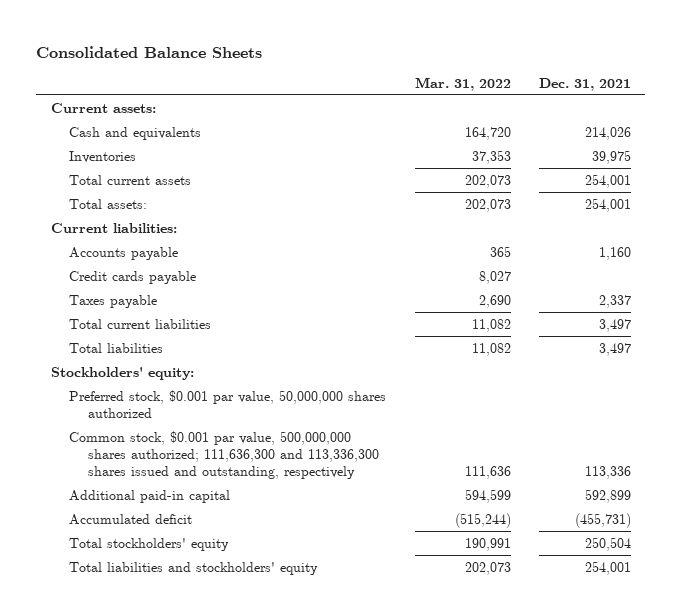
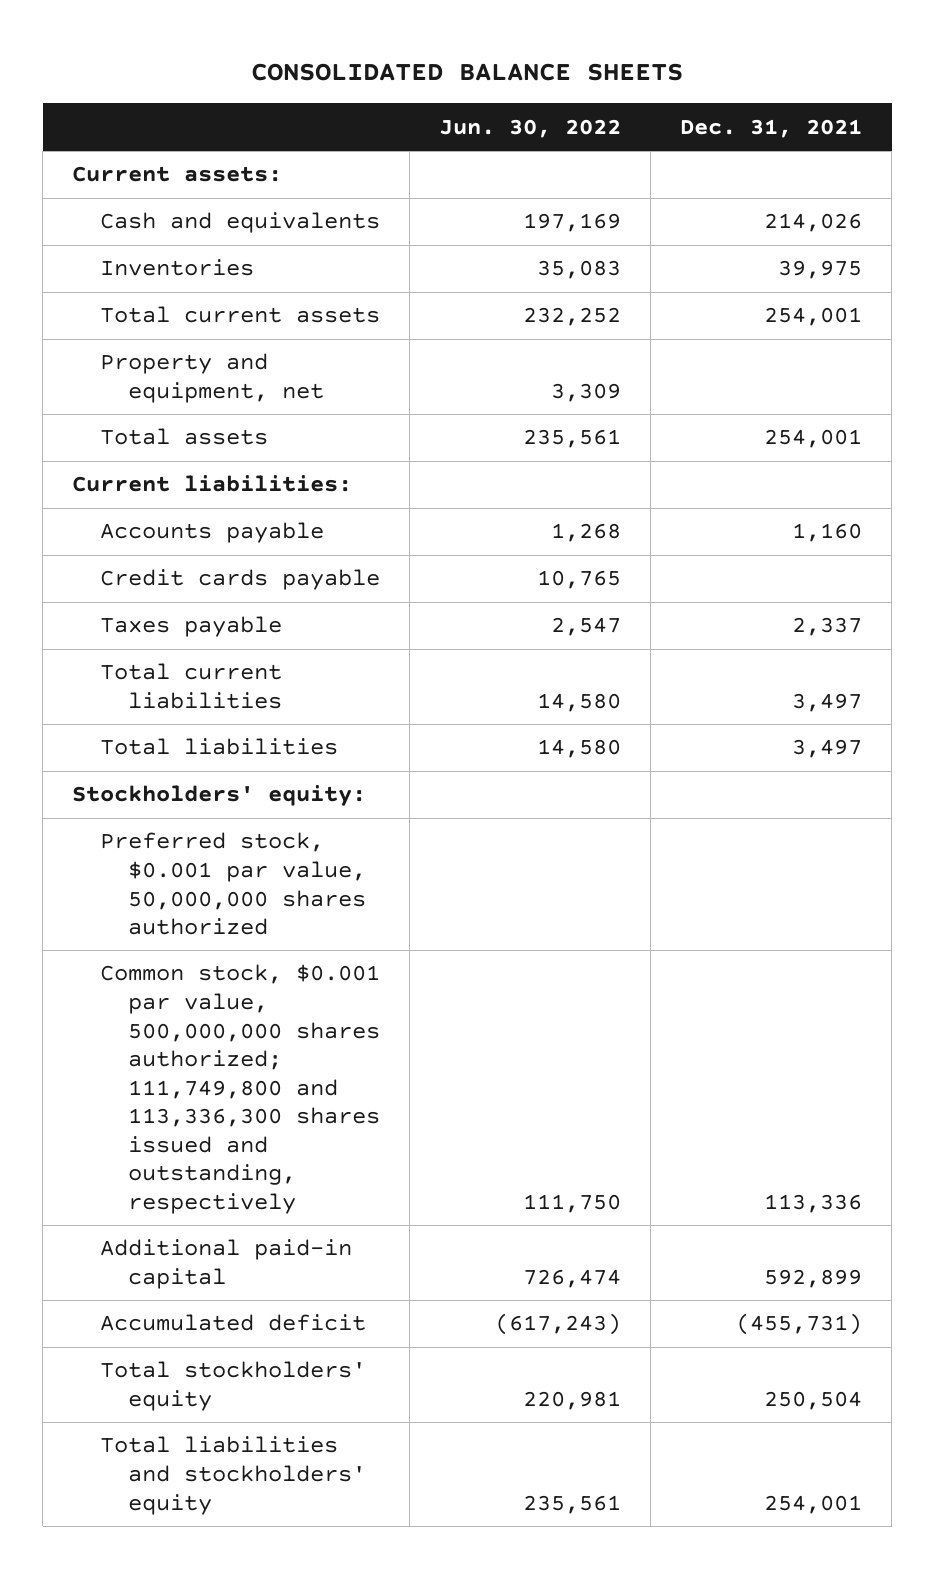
[36,45,263,58] Consolidated Balance Sheets -> [251,62,684,81] CONSOLIDATED BALANCE SHEETS
[414,76,511,91] Mar. 31, 2022 -> none
none -> [439,118,622,138] Jun. 30, 2022
none -> [100,353,325,403] Property and equipment, net
[69,198,148,209] Total assets: -> [100,428,269,446] Total assets
[69,430,379,479] Common stock, $0.001 par value, 500,000,000 shares authorized; 111,636,300 and 113,336,300 shares issued and outstanding, respectively -> [100,964,381,1214] Common stock, $0.001 par value, 500,000,000 shares authorized; 111,749,800 and 113,336,300 shares issued and outstanding, respectively

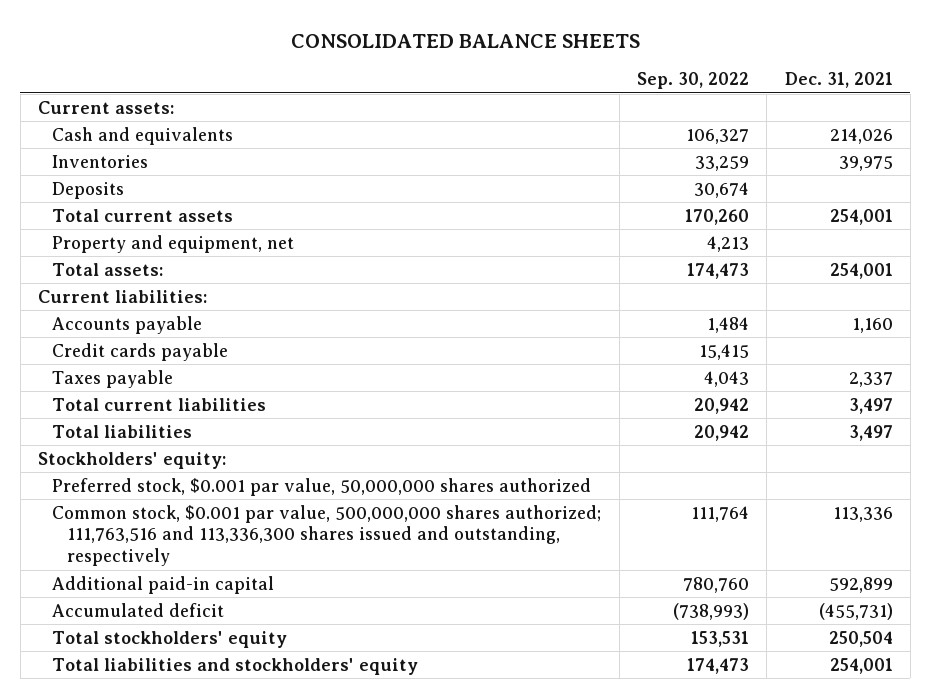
[439,118,622,138] Jun. 30, 2022 -> none
none -> [636,72,749,90] Sep. 30, 2022
none -> [52,181,125,199] Deposits
[100,428,269,446] Total assets -> [52,262,164,276] Total assets:
[100,964,381,1214] Common stock, $0.001 par value, 500,000,000 shares authorized; 111,749,800 and 113,336,300 shares issued and outstanding, respectively -> [52,504,602,567] Common stock, $0.001 par value, 500,000,000 shares authorized; 111,763,516 and 113,336,300 shares issued and outstanding, respectively

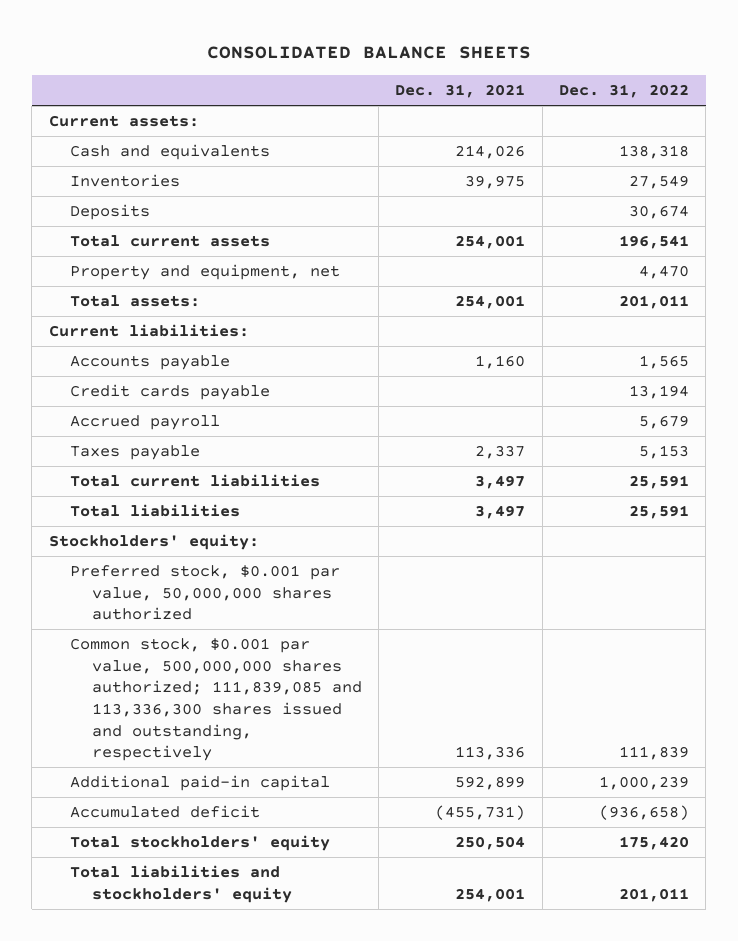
[636,72,749,90] Sep. 30, 2022 -> none
none -> [559,84,690,99] Dec. 31, 2022
none -> [70,414,221,430] Accrued payroll
[52,504,602,567] Common stock, $0.001 par value, 500,000,000 shares authorized; 111,763,516 and 113,336,300 shares issued and outstanding, respectively -> [70,637,362,762] Common stock, $0.001 par value, 500,000,000 shares authorized; 111,839,085 and 113,336,300 shares issued and outstanding, respectively

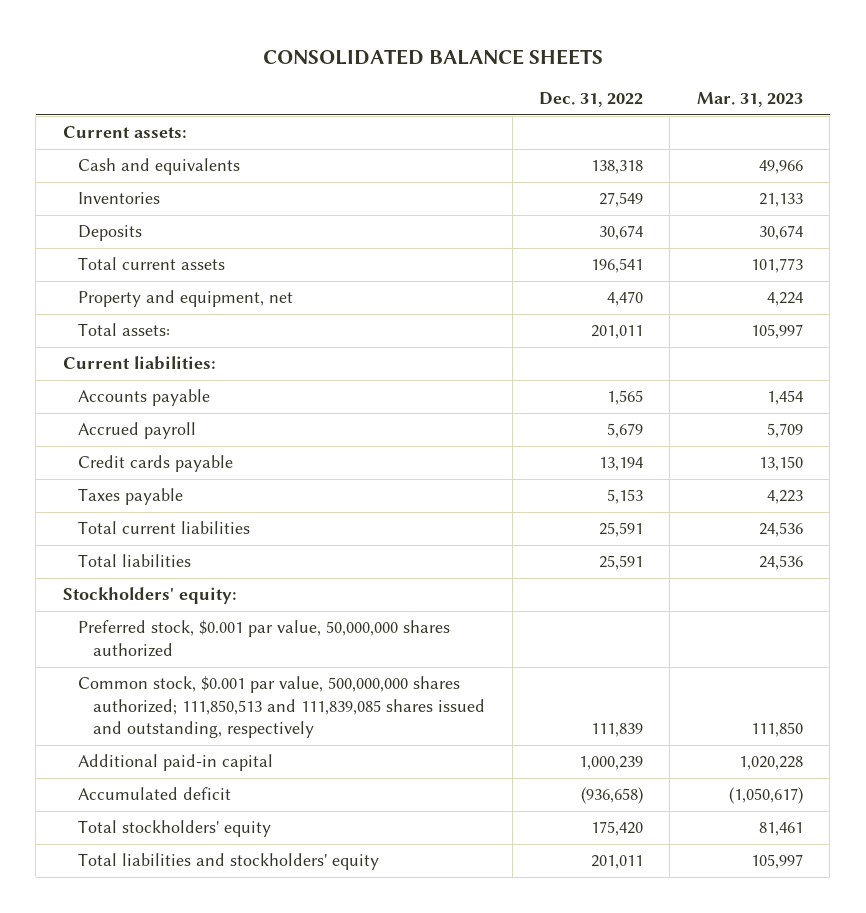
[395,84,526,99] Dec. 31, 2021 -> none
none -> [696,92,803,108] Mar. 31, 2023
[70,383,271,400] Credit cards payable -> [78,455,234,473] Credit cards payable
[70,637,362,762] Common stock, $0.001 par value, 500,000,000 shares authorized; 111,839,085 and 113,336,300 shares issued and outstanding, respectively -> [78,676,486,739] Common stock, $0.001 par value, 500,000,000 shares authorized; 111,850,513 and 111,839,085 shares issued and outstanding, respectively

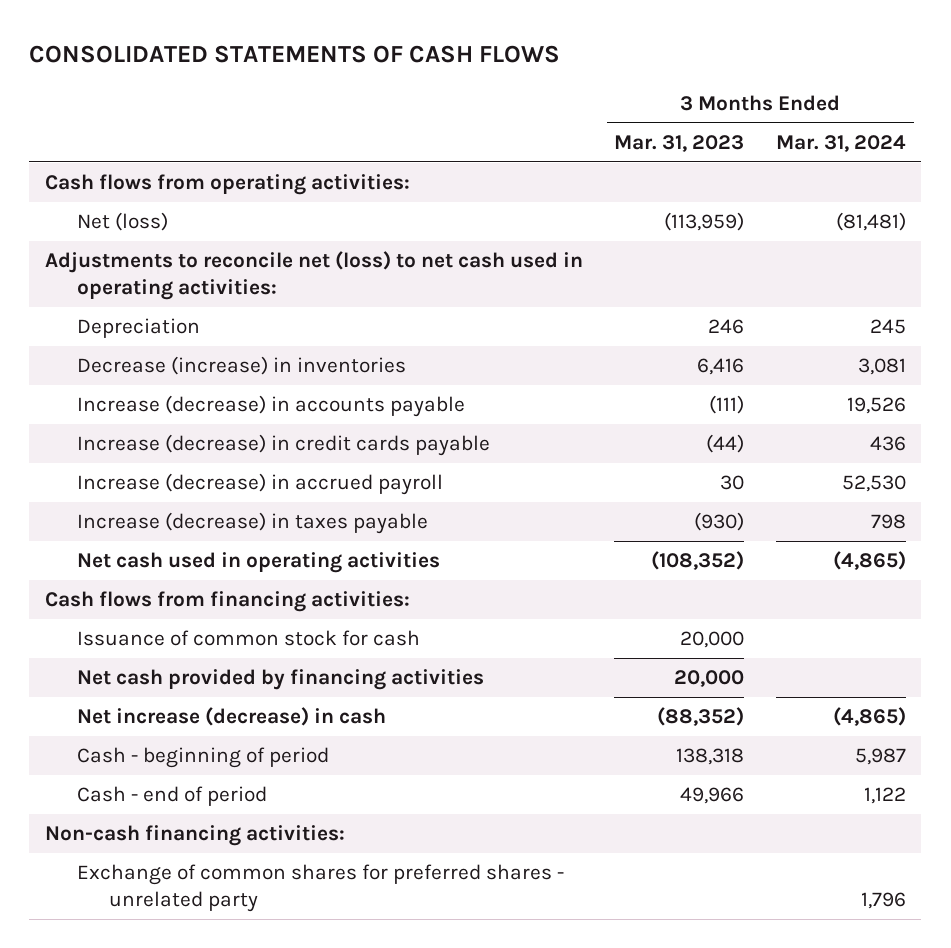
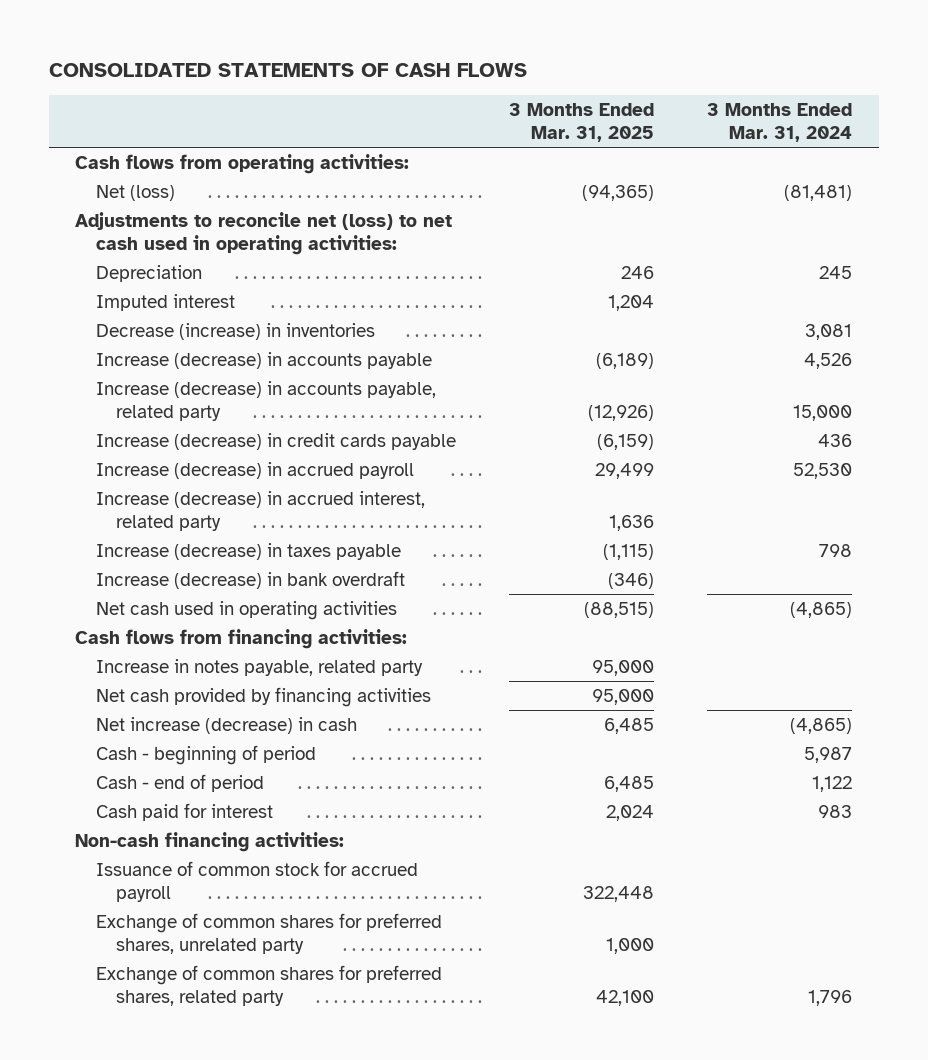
[614,134,745,152] Mar. 31, 2023 -> none
none -> [509,102,655,143] 3 Months Ended Mar. 31, 2025
none -> [95,293,235,311] Imputed interest
[846,397,906,415] 19,526 -> [804,352,853,369] 4,526
none -> [95,380,436,421] Increase (decrease) in accounts payable, related party
none -> [95,490,425,531] Increase (decrease) in accrued interest, related party
none -> [95,570,405,589] Increase (decrease) in bank overdraft
[77,630,421,647] Issuance of common stock for cash -> none
none -> [95,658,423,676] Increase in notes payable, related party
none -> [95,802,273,821] Cash paid for interest
none -> [95,860,418,902] Issuance of common stock for accrued payroll
none -> [95,912,442,954] Exchange of common shares for preferred shares, unrelated party
[77,864,565,912] Exchange of common shares for preferred shares - unrelated party -> [95,964,442,1006] Exchange of common shares for preferred shares, related party

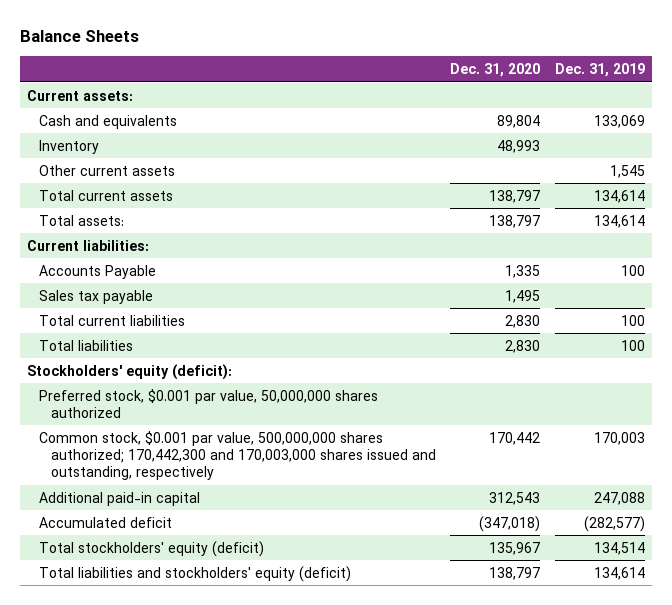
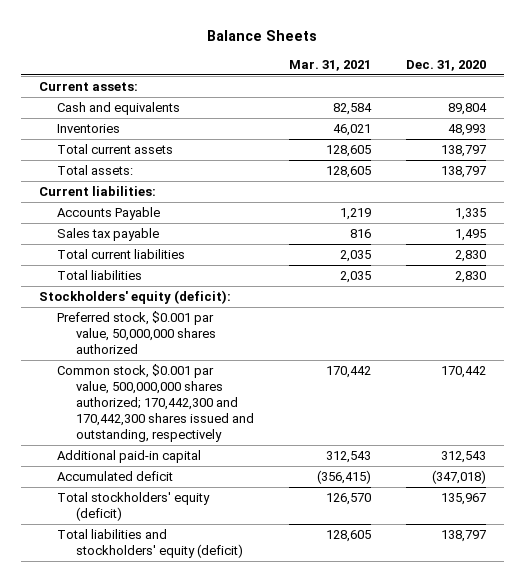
[554,62,645,77] Dec. 31, 2019 -> none
none -> [288,59,371,71] Mar. 31, 2021
[39,164,176,176] Other current assets -> none
[39,139,100,154] Inventory -> [57,124,121,134] Inventories
[39,430,436,481] Common stock, $0.001 par value, 500,000,000 shares authorized; 170,442,300 and 170,003,000 shares issued and outstanding, respectively -> [57,364,254,442] Common stock, $0.001 par value, 500,000,000 shares authorized; 170,442,300 and 170,442,300 shares issued and outstanding, respectively

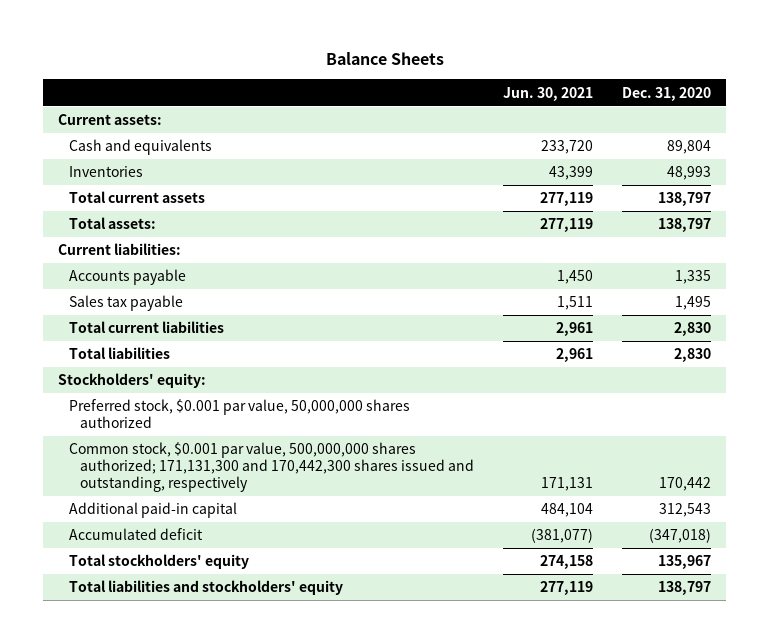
[288,59,371,71] Mar. 31, 2021 -> none
none -> [503,86,594,101] Jun. 30, 2021
[57,207,161,221] Accounts Payable -> [68,269,186,286] Accounts payable
[38,290,231,305] Stockholders' equity (deficit): -> [58,373,207,389] Stockholders' equity:
[57,364,254,442] Common stock, $0.001 par value, 500,000,000 shares authorized; 170,442,300 and 170,442,300 shares issued and outstanding, respectively -> [68,442,474,493] Common stock, $0.001 par value, 500,000,000 shares authorized; 171,131,300 and 170,442,300 shares issued and outstanding, respectively
[57,492,211,521] Total stockholders' equity (deficit) -> [68,554,249,570] Total stockholders' equity
[57,529,243,558] Total liabilities and stockholders' equity (deficit) -> [68,580,343,596] Total liabilities and stockholders' equity

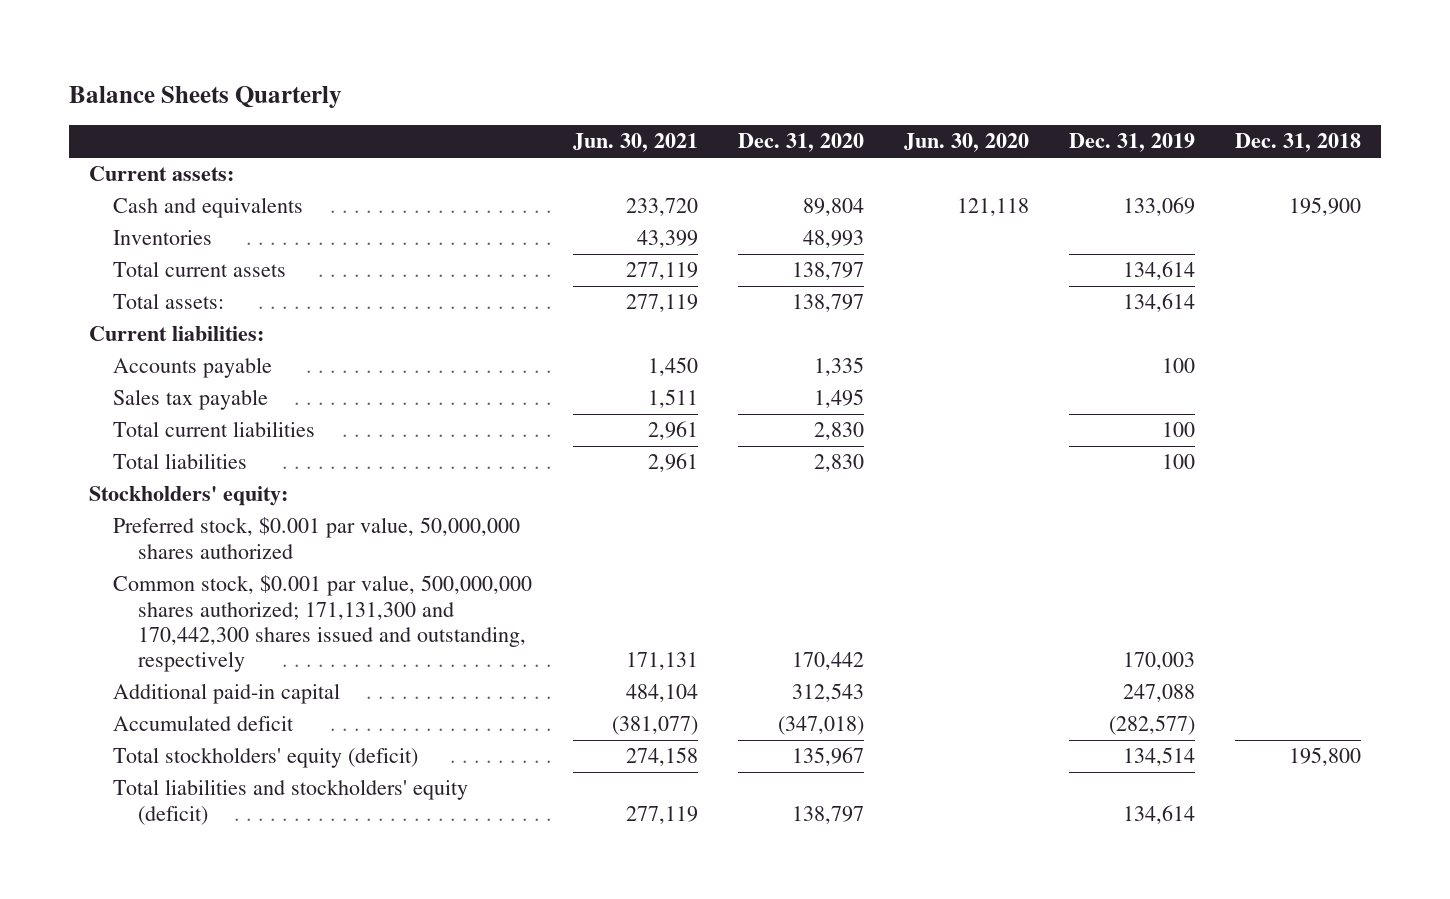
[325,52,444,66] Balance Sheets -> [68,85,342,108] Balance Sheets Quarterly
none -> [903,133,1029,153] Jun. 30, 2020
none -> [1068,133,1195,153] Dec. 31, 2019
none -> [1234,133,1361,153] Dec. 31, 2018
[68,554,249,570] Total stockholders' equity -> [113,747,419,769] Total stockholders' equity (deficit)
[68,580,343,596] Total liabilities and stockholders' equity -> [113,779,469,825] Total liabilities and stockholders' equity (deficit)

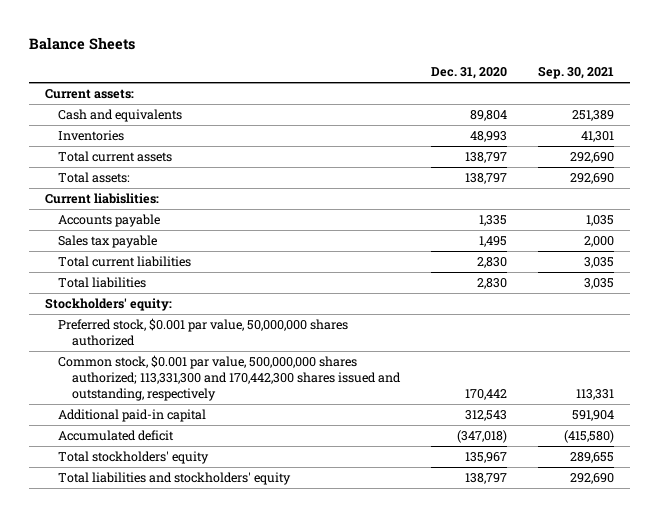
[68,85,342,108] Balance Sheets Quarterly -> [29,36,136,50] Balance Sheets
[572,133,698,153] Jun. 30, 2021 -> none
[903,133,1029,153] Jun. 30, 2020 -> none
[1068,133,1195,153] Dec. 31, 2019 -> none
[1234,133,1361,153] Dec. 31, 2018 -> none
none -> [538,66,615,80] Sep. 30, 2021
[88,326,264,342] Current liabilities: -> [44,193,159,205] Current liabislities:
[113,575,533,673] Common stock, $0.001 par value, 500,000,000 shares authorized; 171,131,300 and 170,442,300 shares issued and outstanding, respectively -> [58,355,401,402] Common stock, $0.001 par value, 500,000,000 shares authorized; 113,331,300 and 170,442,300 shares issued and outstanding, respectively
[113,747,419,769] Total stockholders' equity (deficit) -> [58,451,210,465] Total stockholders' equity
[113,779,469,825] Total liabilities and stockholders' equity (deficit) -> [58,472,292,486] Total liabilities and stockholders' equity

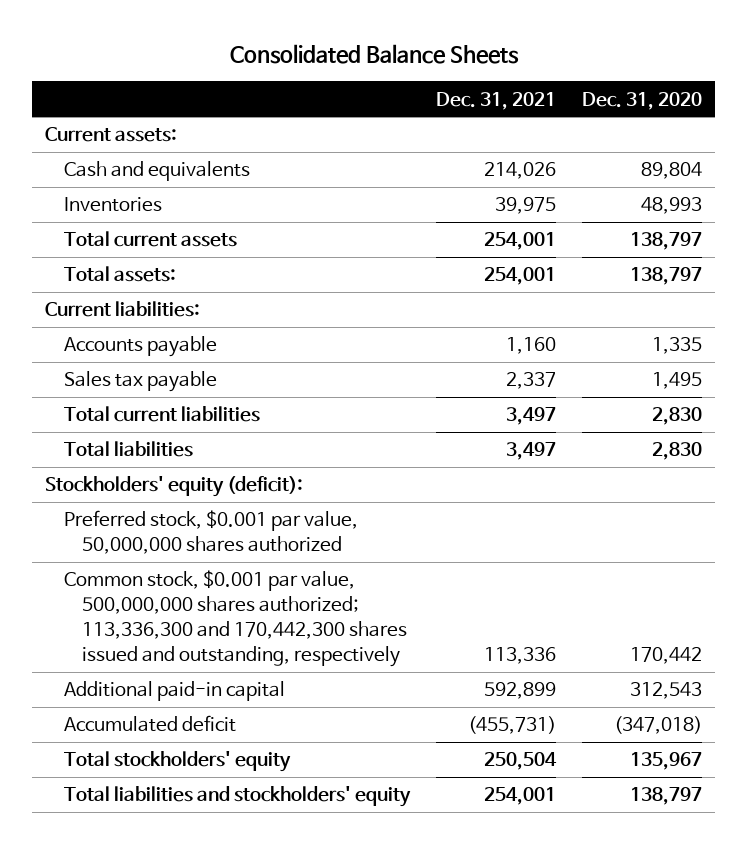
[29,36,136,50] Balance Sheets -> [229,44,519,65] Consolidated Balance Sheets
[538,66,615,80] Sep. 30, 2021 -> none
none -> [436,91,557,110] Dec. 31, 2021
[44,193,159,205] Current liabislities: -> [45,301,201,318] Current liabilities:
[44,298,172,312] Stockholders' equity: -> [45,476,304,498] Stockholders' equity (deficit):
[58,355,401,402] Common stock, $0.001 par value, 500,000,000 shares authorized; 113,331,300 and 170,442,300 shares issued and outstanding, respectively -> [63,570,408,668] Common stock, $0.001 par value, 500,000,000 shares authorized; 113,336,300 and 170,442,300 shares issued and outstanding, respectively

